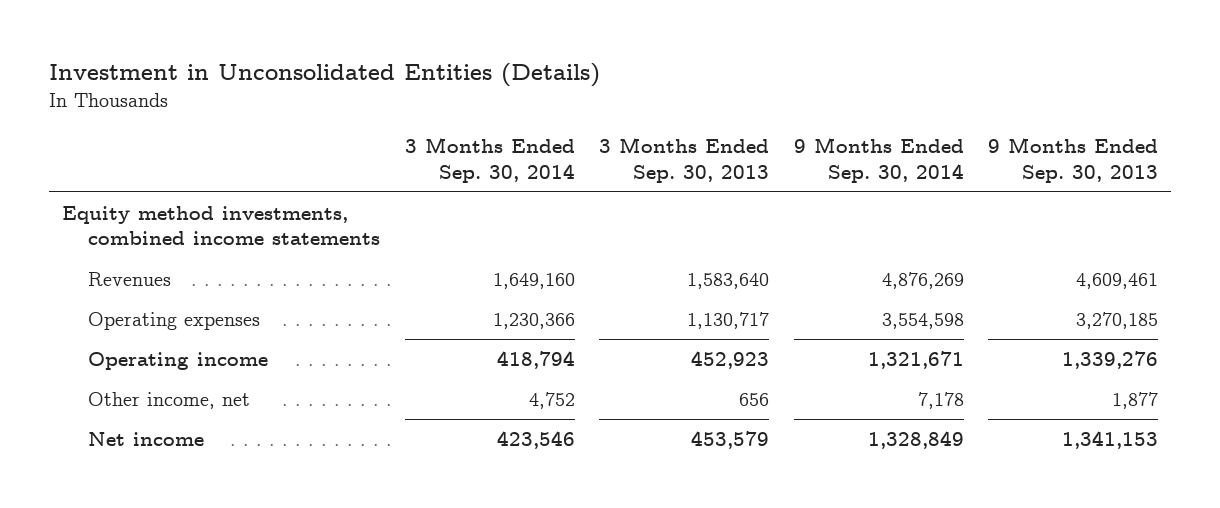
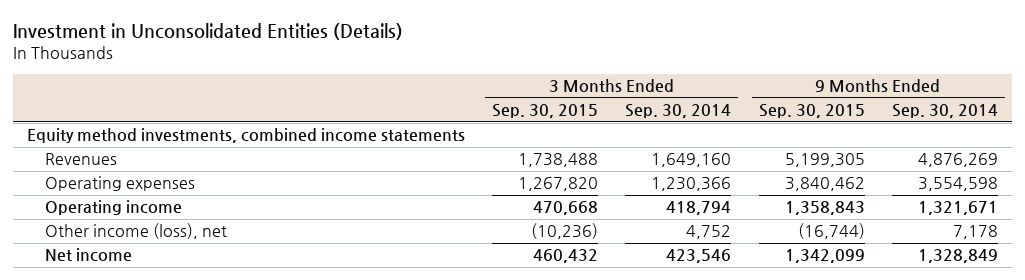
[599,137,770,183] 3 Months Ended Sep. 30, 2013 -> none
[988,137,1159,183] 9 Months Ended Sep. 30, 2013 -> none
none -> [492,104,599,119] Sep. 30, 2015
none -> [758,104,865,119] Sep. 30, 2015
[88,391,251,409] Other income, net -> [45,223,228,240] Other income (loss), net

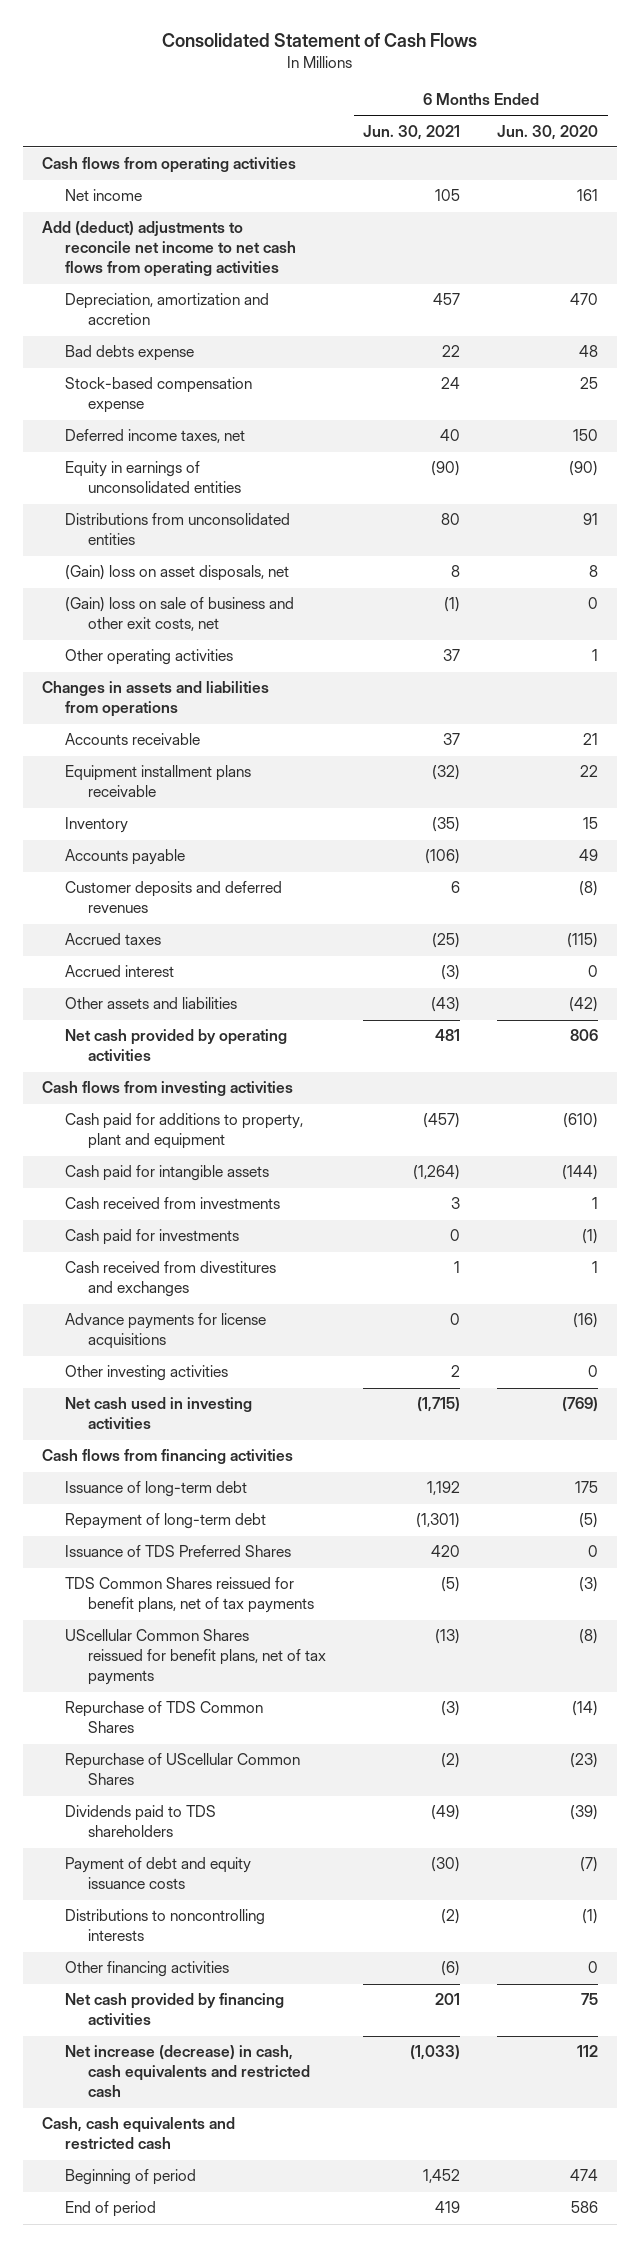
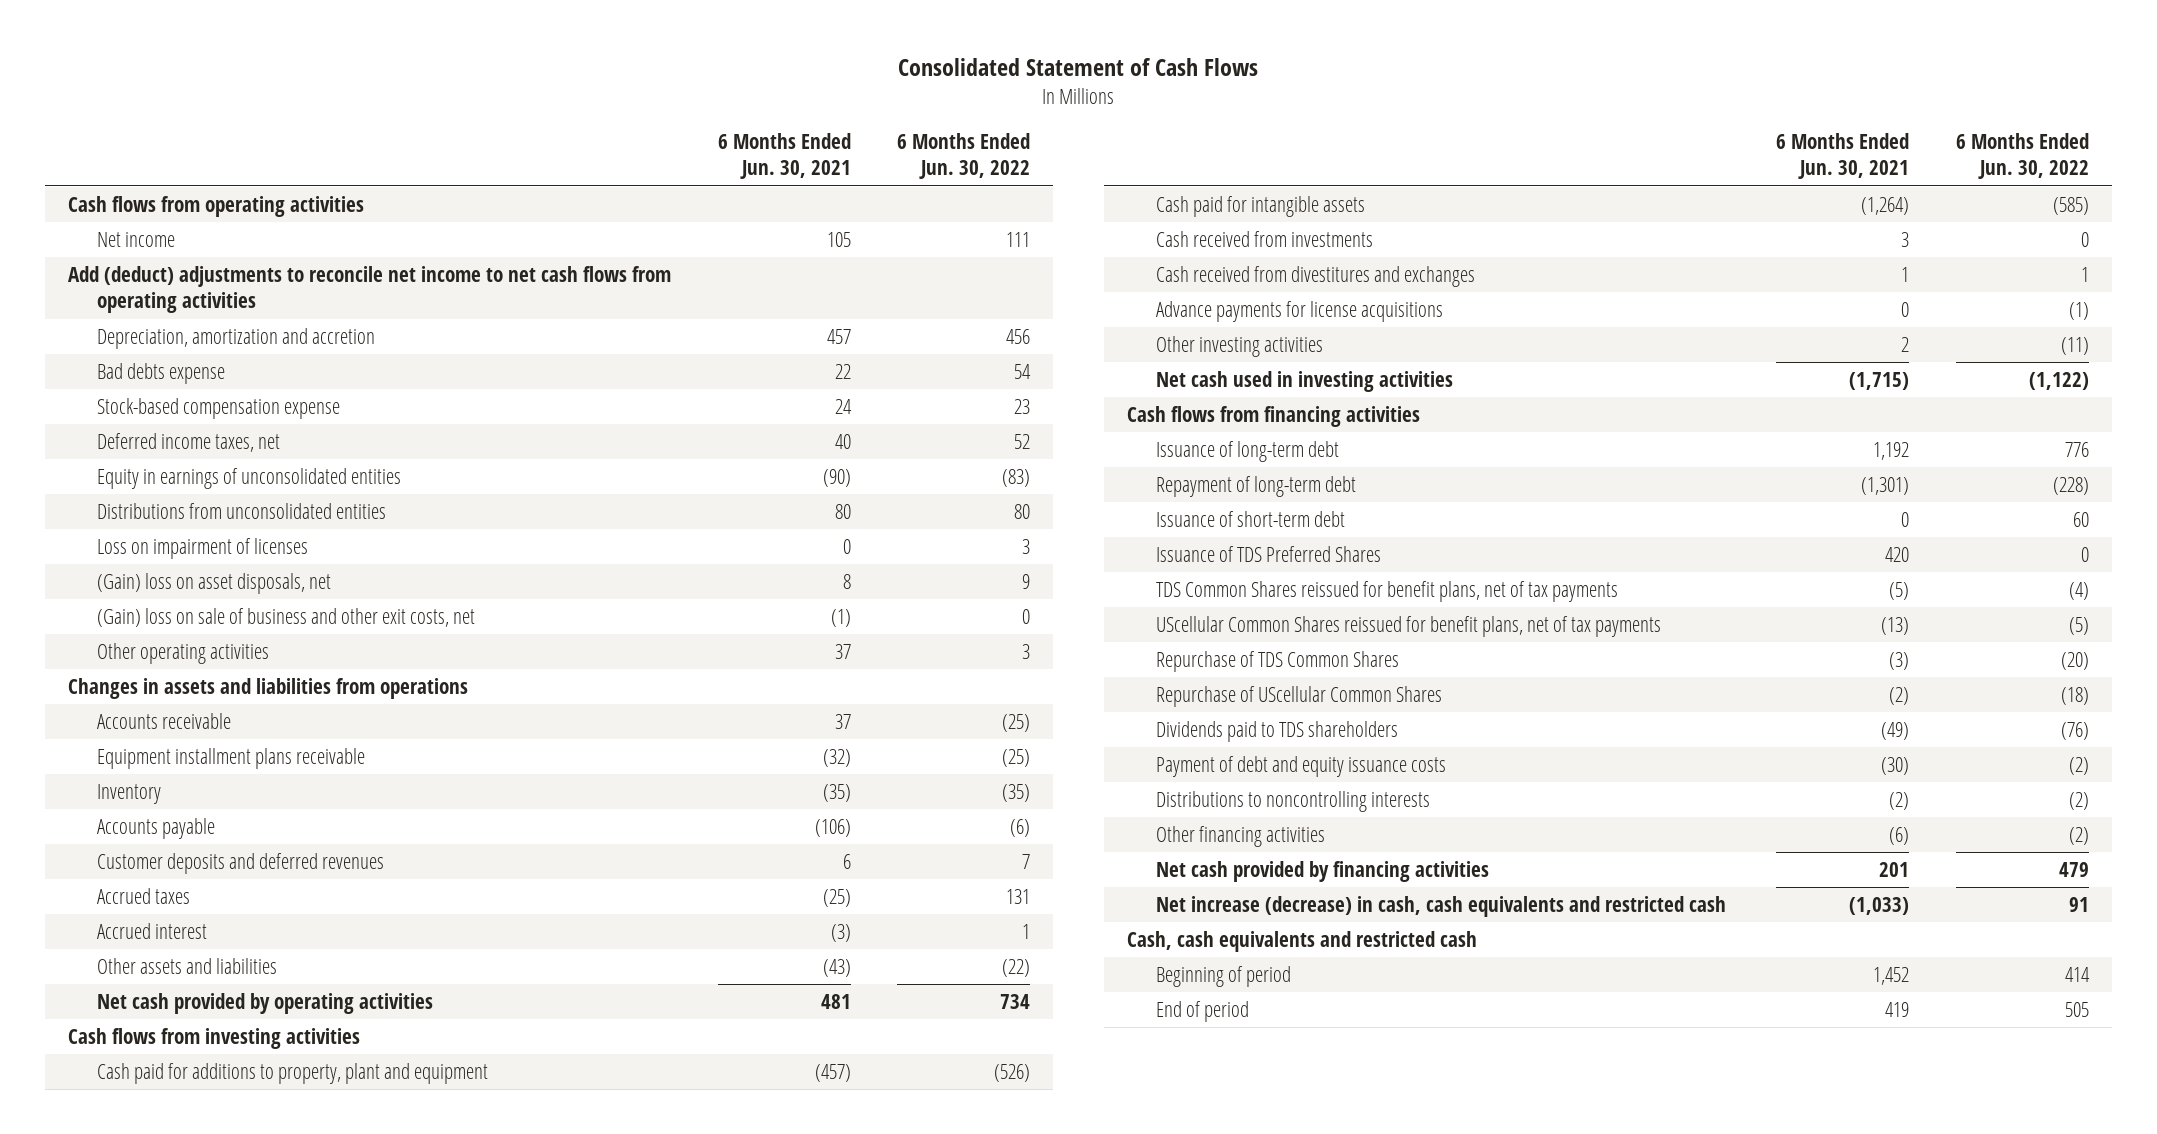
[497,124,599,140] Jun. 30, 2020 -> none
none -> [896,133,1030,180] 6 Months Ended Jun. 30, 2022
none -> [96,537,308,559] Loss on impairment of licenses
[64,1229,239,1246] Cash paid for investments -> none
none -> [1155,510,1345,527] Issuance of short-term debt

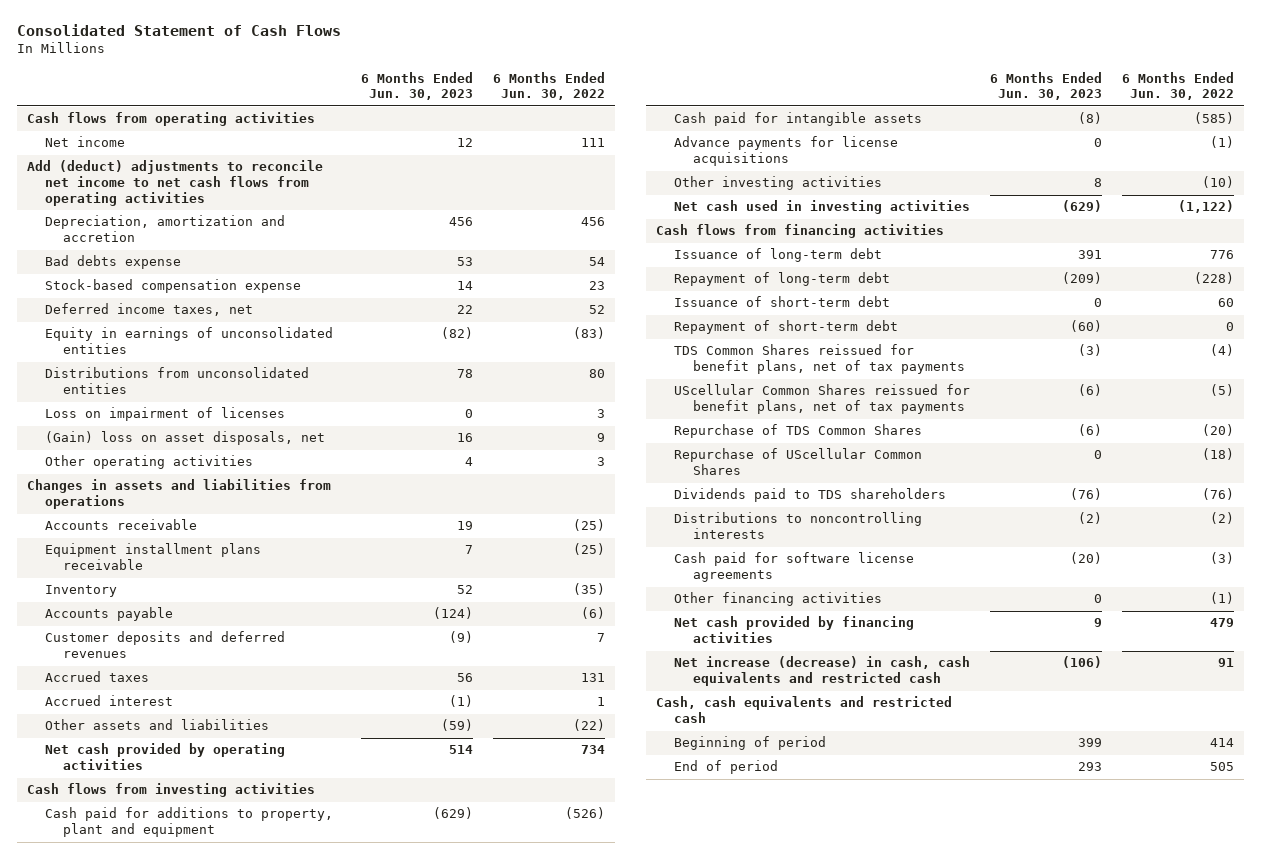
[717,133,851,180] 6 Months Ended Jun. 30, 2021 -> none
none -> [360,71,473,101] 6 Months Ended Jun. 30, 2023
[96,607,475,627] (Gain) loss on sale of business and other exit costs, net -> none
[1155,230,1373,247] Cash received from investments -> none
[1155,265,1475,287] Cash received from divestitures and exchanges -> none
[2060,336,2089,355] (11) -> [1202,176,1235,189] (10)
[1155,545,1381,562] Issuance of TDS Preferred Shares -> none
none -> [674,320,899,335] Repayment of short-term debt
[1155,755,1446,777] Payment of debt and equity issuance costs -> none
none -> [674,552,915,583] Cash paid for software license agreements
[2068,826,2089,845] (2) -> [1210,592,1235,605] (1)

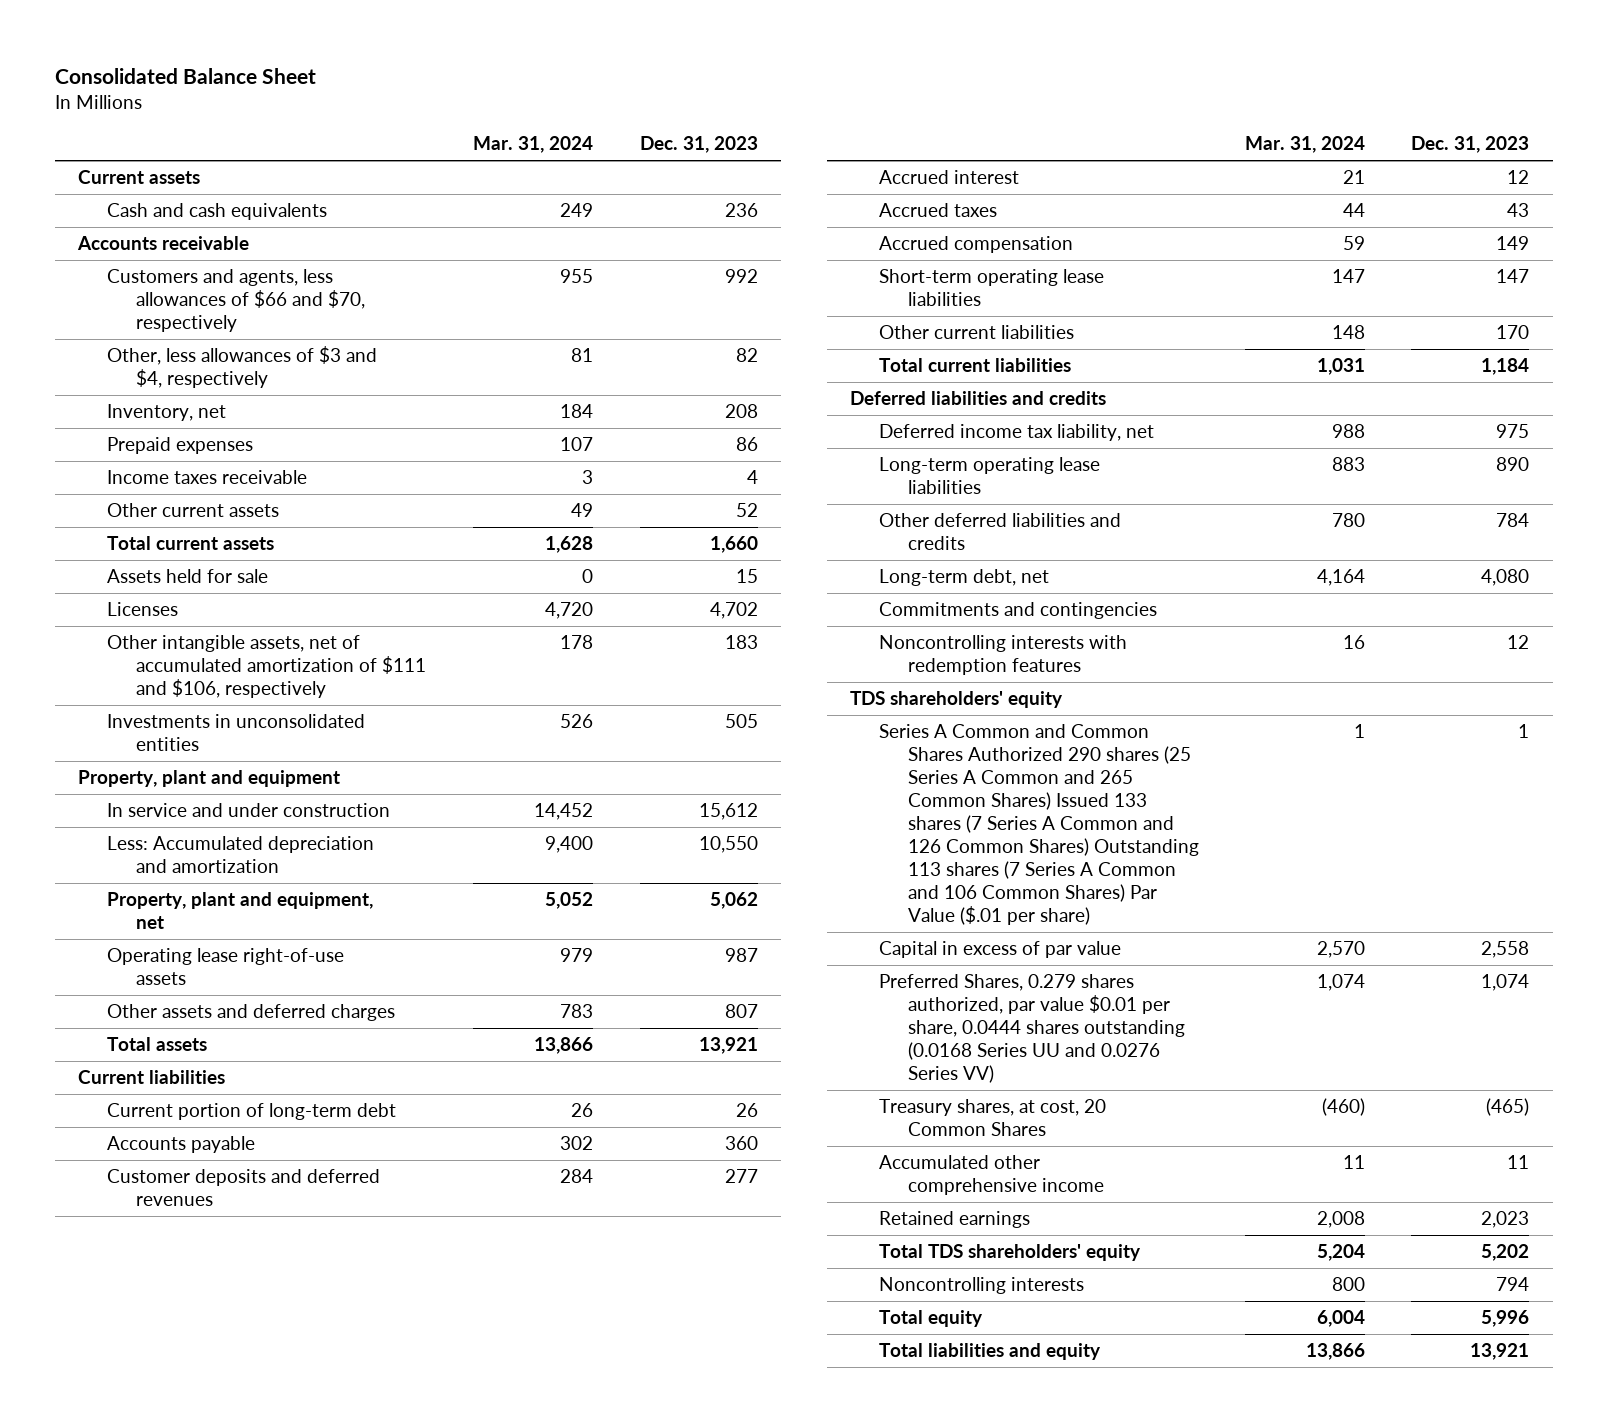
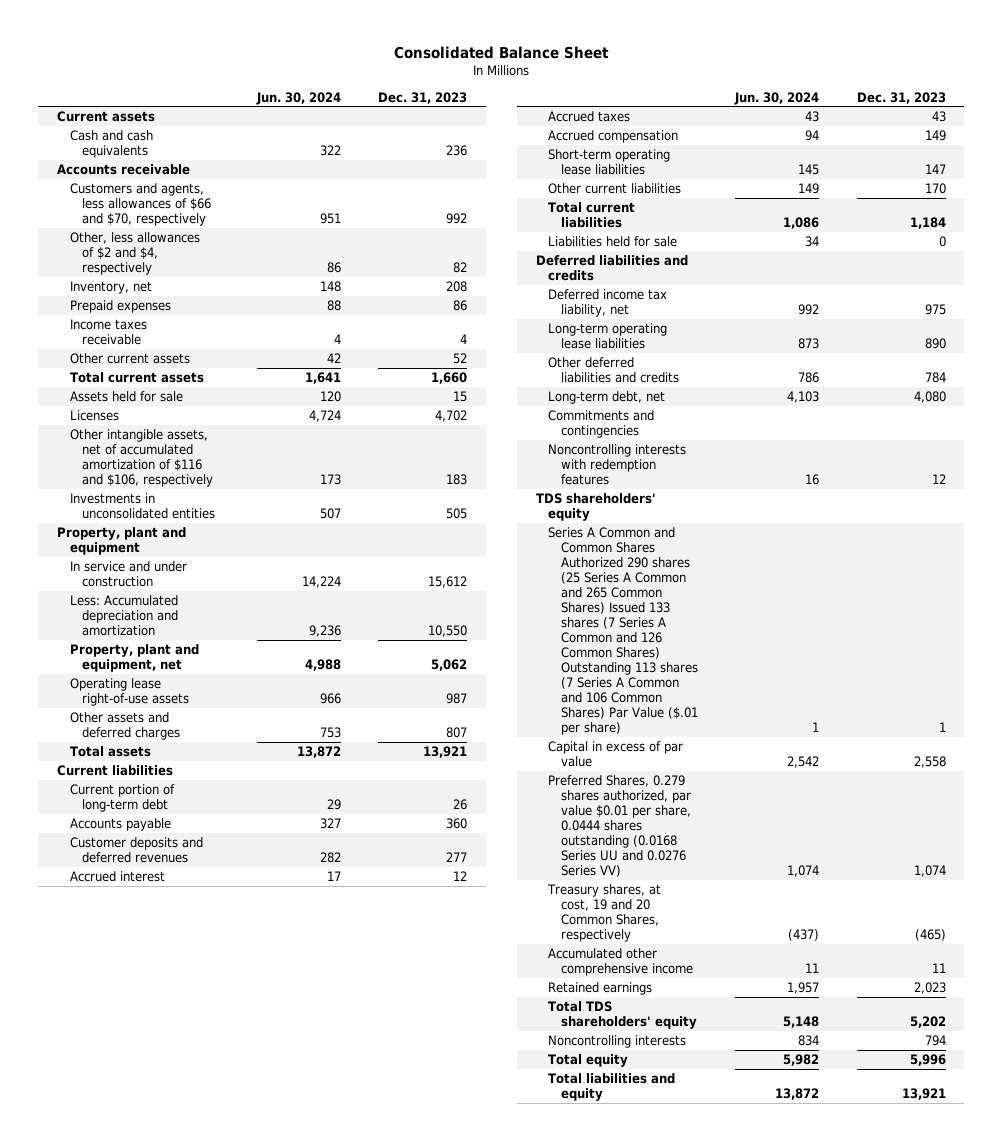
[473,136,594,154] Mar. 31, 2024 -> none
none -> [255,91,341,105] Jun. 30, 2024
[107,346,378,389] Other, less allowances of $3 and $4, respectively -> [69,232,200,276] Other, less allowances of $2 and $4, respectively
[107,635,427,699] Other intangible assets, net of accumulated amortization of $111 and $106, respectively -> [69,429,214,488] Other intangible assets, net of accumulated amortization of $116 and $106, respectively
none -> [548,236,678,248] Liabilities held for sale
[878,1099,1106,1137] Treasury shares, at cost, 20 Common Shares -> [547,884,662,943] Treasury shares, at cost, 19 and 20 Common Shares, respectively

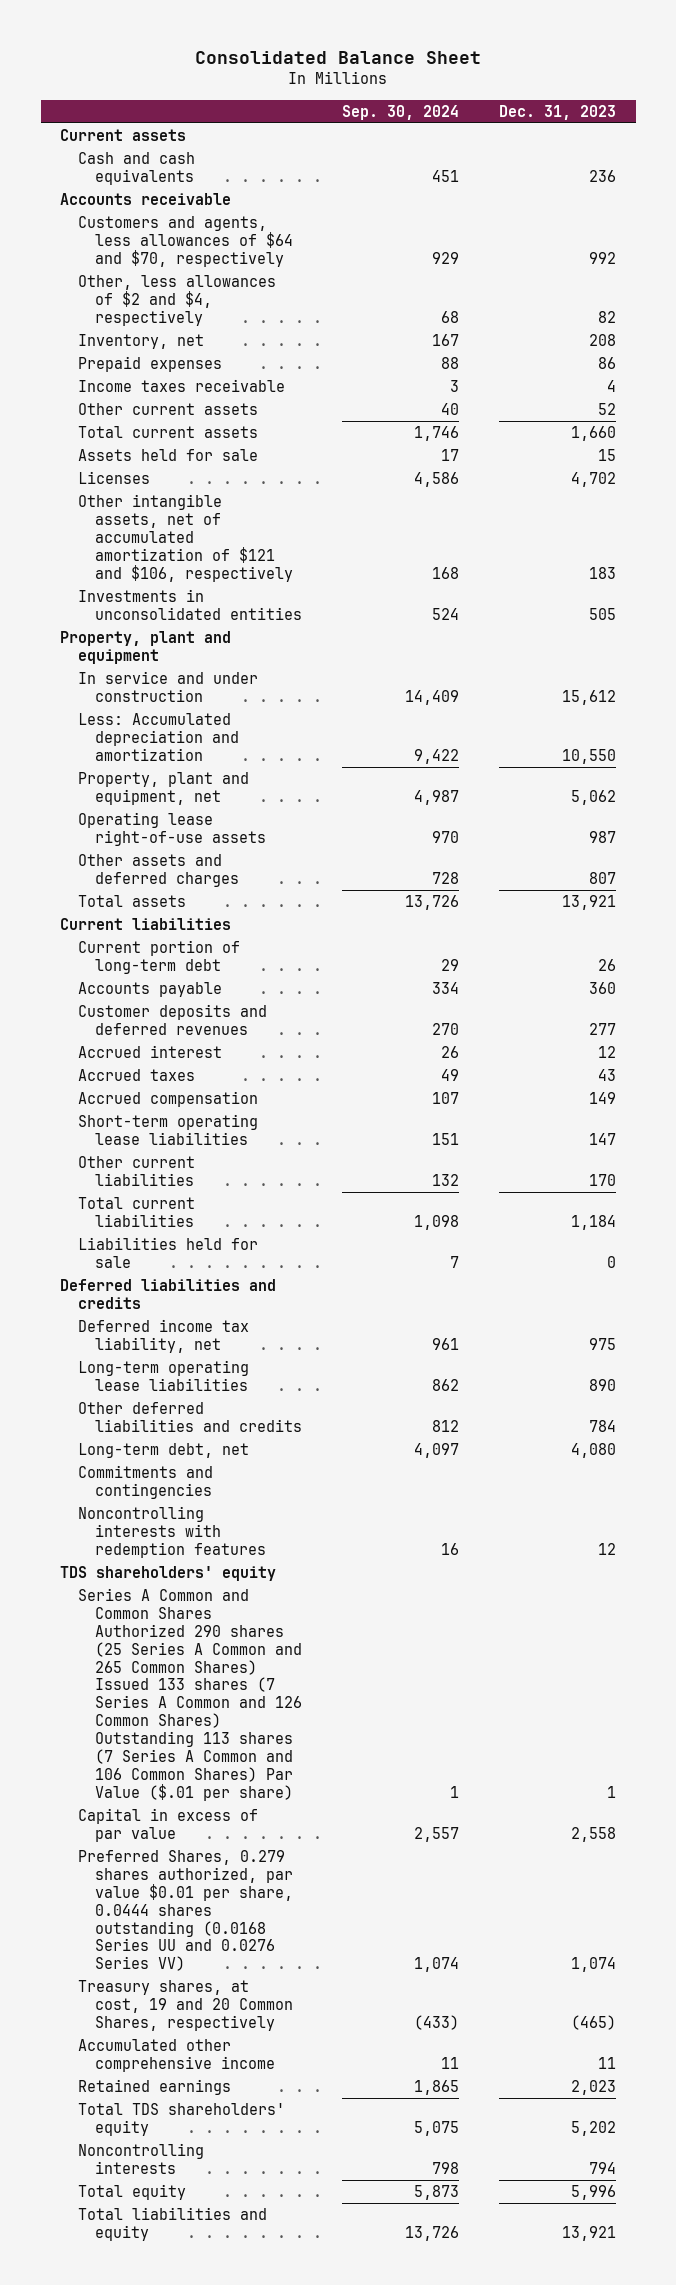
[255,91,341,105] Jun. 30, 2024 -> none
none -> [342,104,460,120] Sep. 30, 2024
[69,183,212,227] Customers and agents, less allowances of $66 and $70, respectively -> [77,216,294,267] Customers and agents, less allowances of $64 and $70, respectively
[69,429,214,488] Other intangible assets, net of accumulated amortization of $116 and $106, respectively -> [77,494,294,582] Other intangible assets, net of accumulated amortization of $121 and $106, respectively

